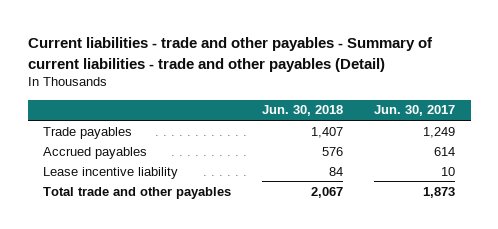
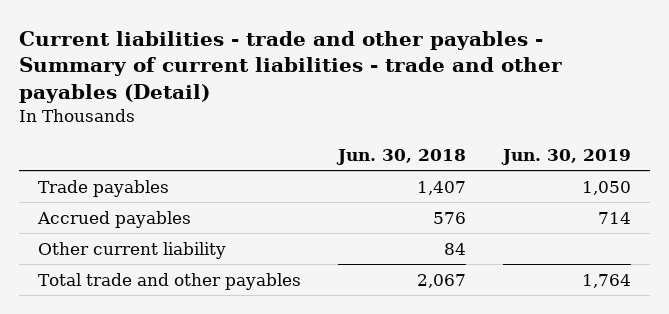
[374,105,456,117] Jun. 30, 2017 -> none
none -> [501,149,632,166] Jun. 30, 2019
[43,166,179,179] Lease incentive liability -> none
none -> [37,241,226,259] Other current liability

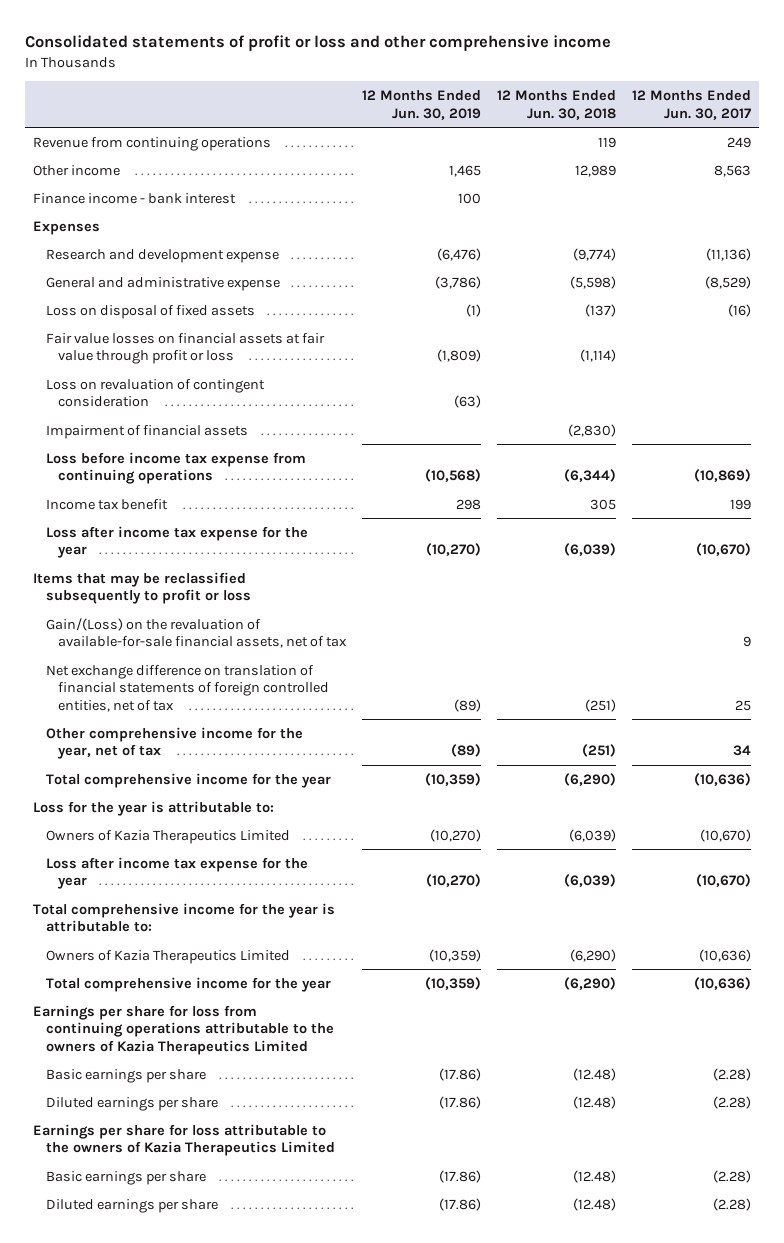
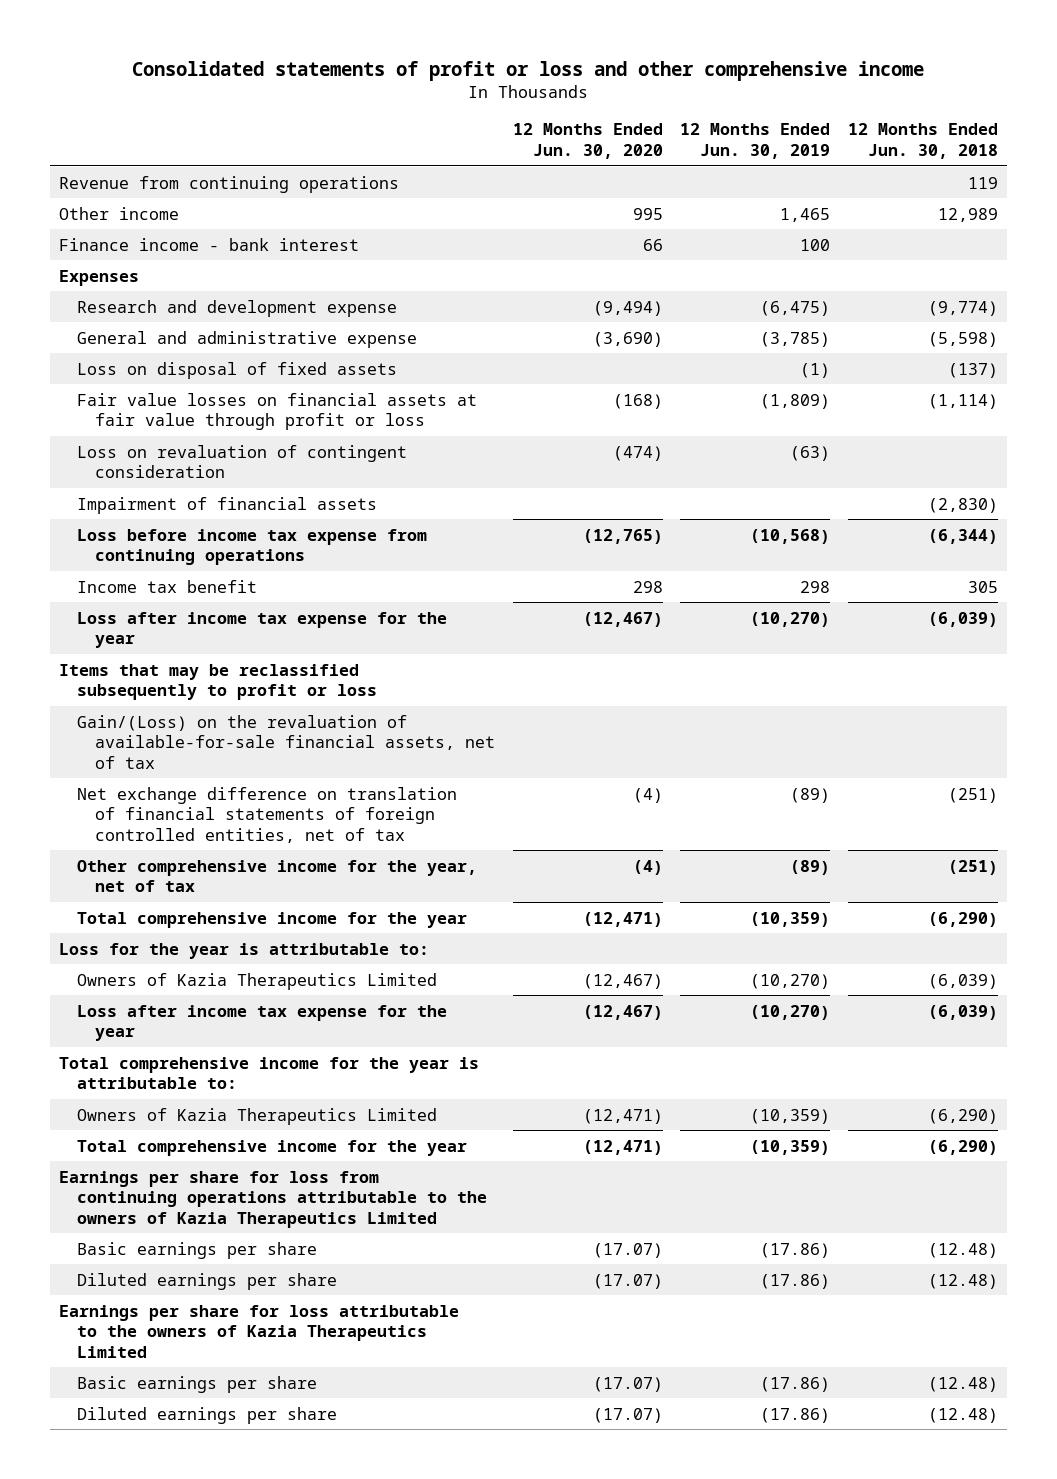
[631,90,751,120] 12 Months Ended Jun. 30, 2017 -> none
none -> [512,123,663,159] 12 Months Ended Jun. 30, 2020
[437,247,482,261] (6,476) -> [760,300,831,316] (6,475)
[435,275,482,289] (3,786) -> [760,331,831,347] (3,785)

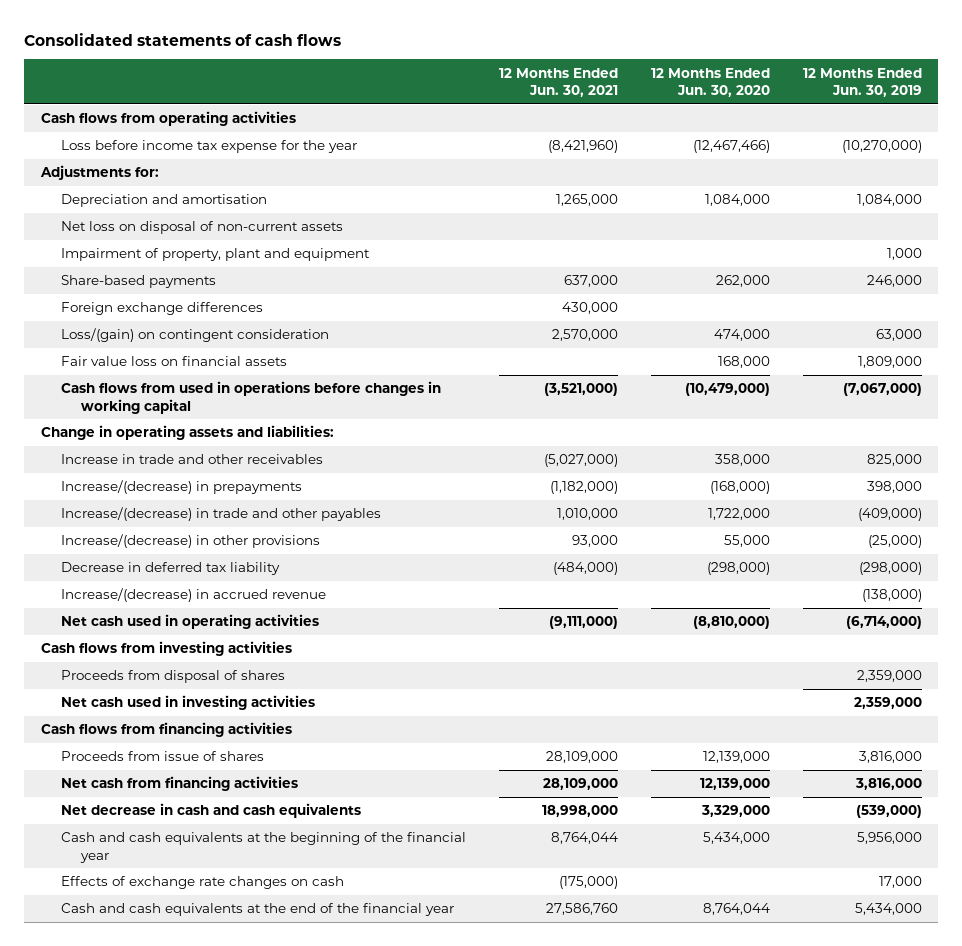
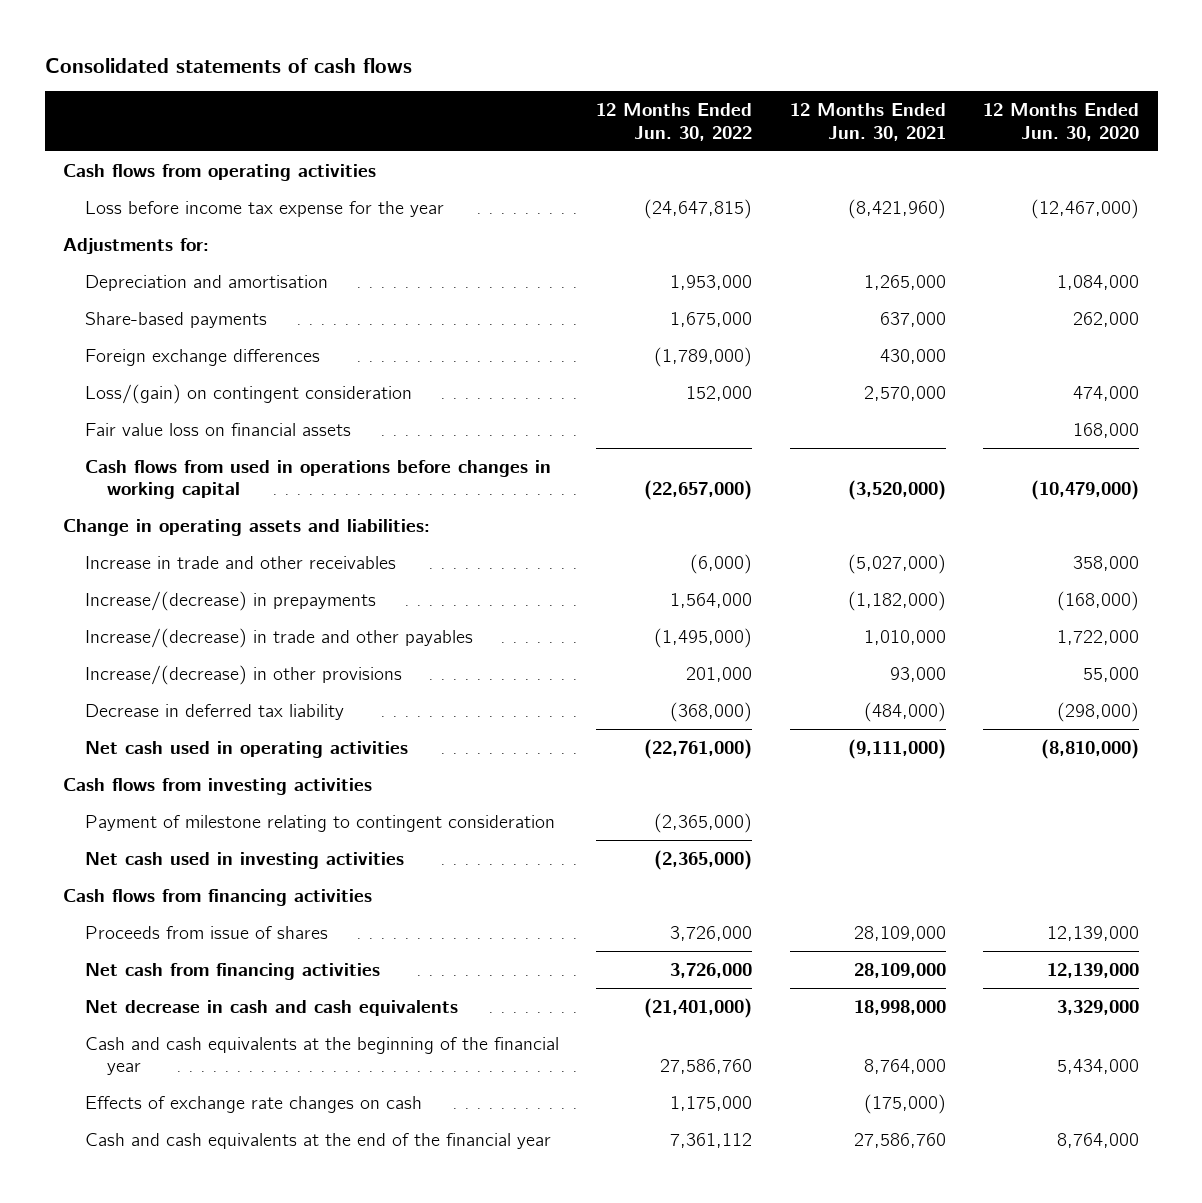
[802,67,922,97] 12 Months Ended Jun. 30, 2019 -> none
none -> [596,103,753,141] 12 Months Ended Jun. 30, 2022
[692,140,770,154] (12,467,466) -> [1031,198,1140,219] (12,467,000)
[60,221,343,235] Net loss on disposal of non-current assets -> none
[60,248,370,262] Impairment of property, plant and equipment -> none
[543,383,618,397] (3,521,000) -> [847,480,946,501] (3,520,000)
[60,588,326,603] Increase/(decrease) in accrued revenue -> none
[60,670,285,684] Proceeds from disposal of shares -> none
none -> [84,814,555,832] Payment of milestone relating to contingent consideration
[550,832,618,845] 8,764,044 -> [863,1059,946,1075] 8,764,000
[702,903,770,916] 8,764,044 -> [1057,1132,1140,1148] 8,764,000

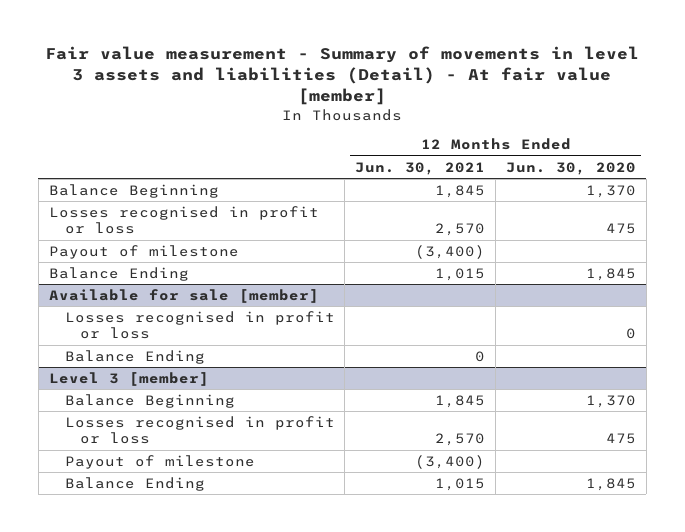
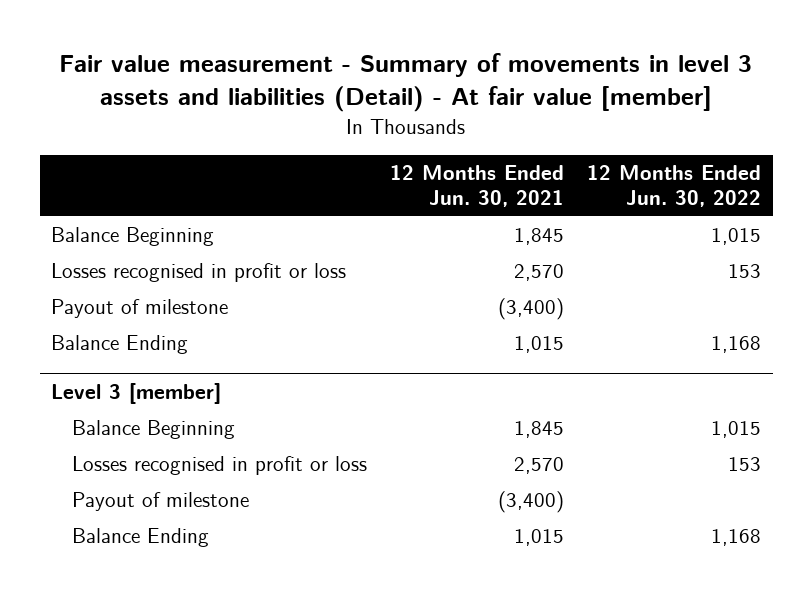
[506,161,637,175] Jun. 30, 2020 -> none
none -> [587,165,762,208] 12 Months Ended Jun. 30, 2022
[48,288,319,303] Available for sale [member] -> none
[64,310,335,340] Losses recognised in profit or loss -> none
[64,349,205,364] Balance Ending -> none

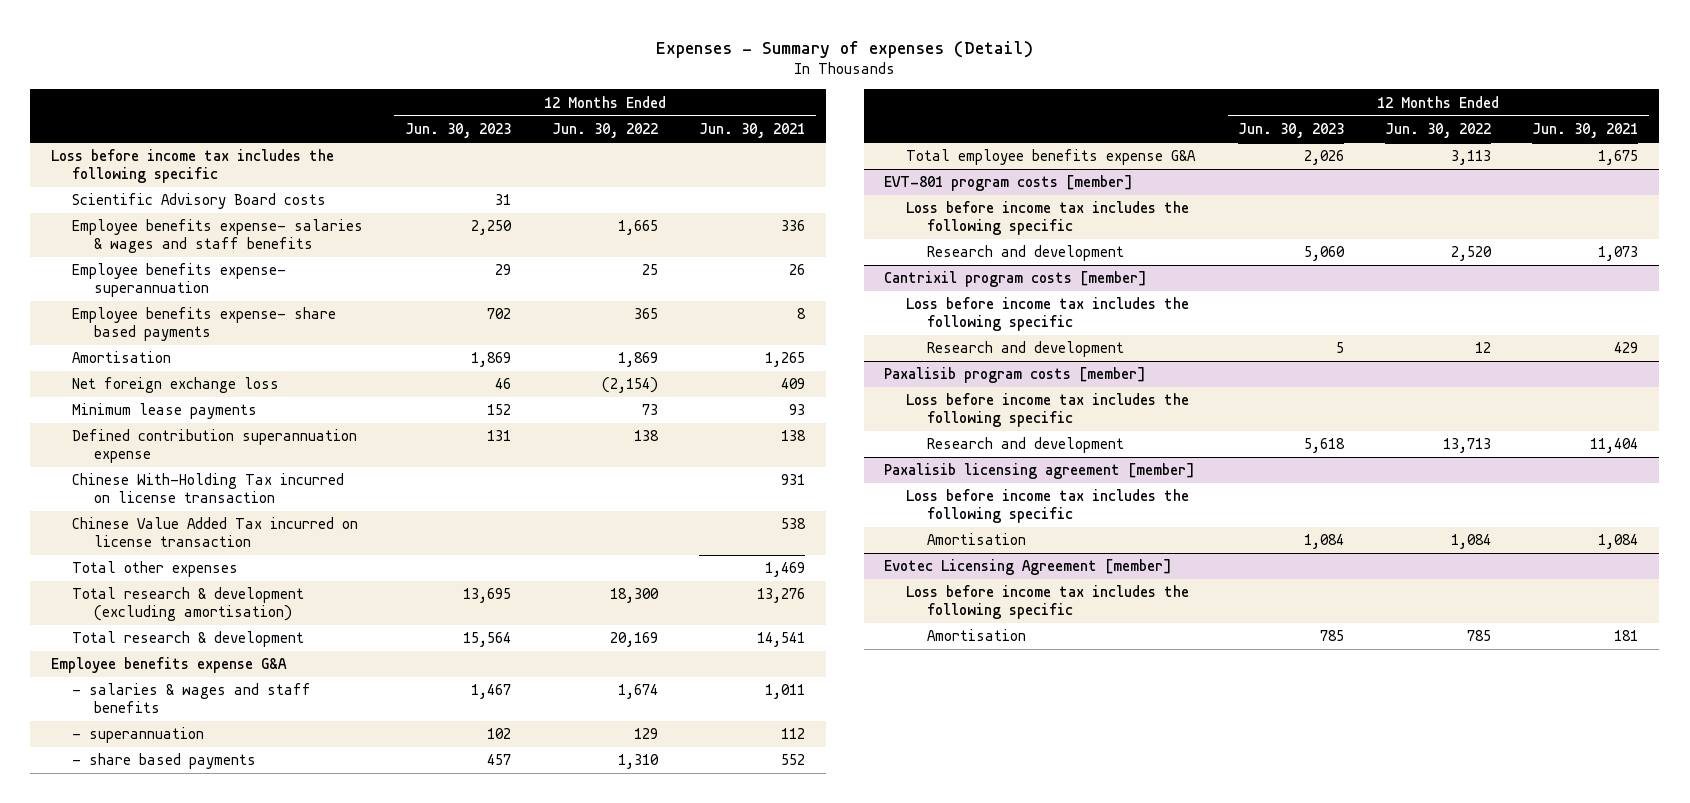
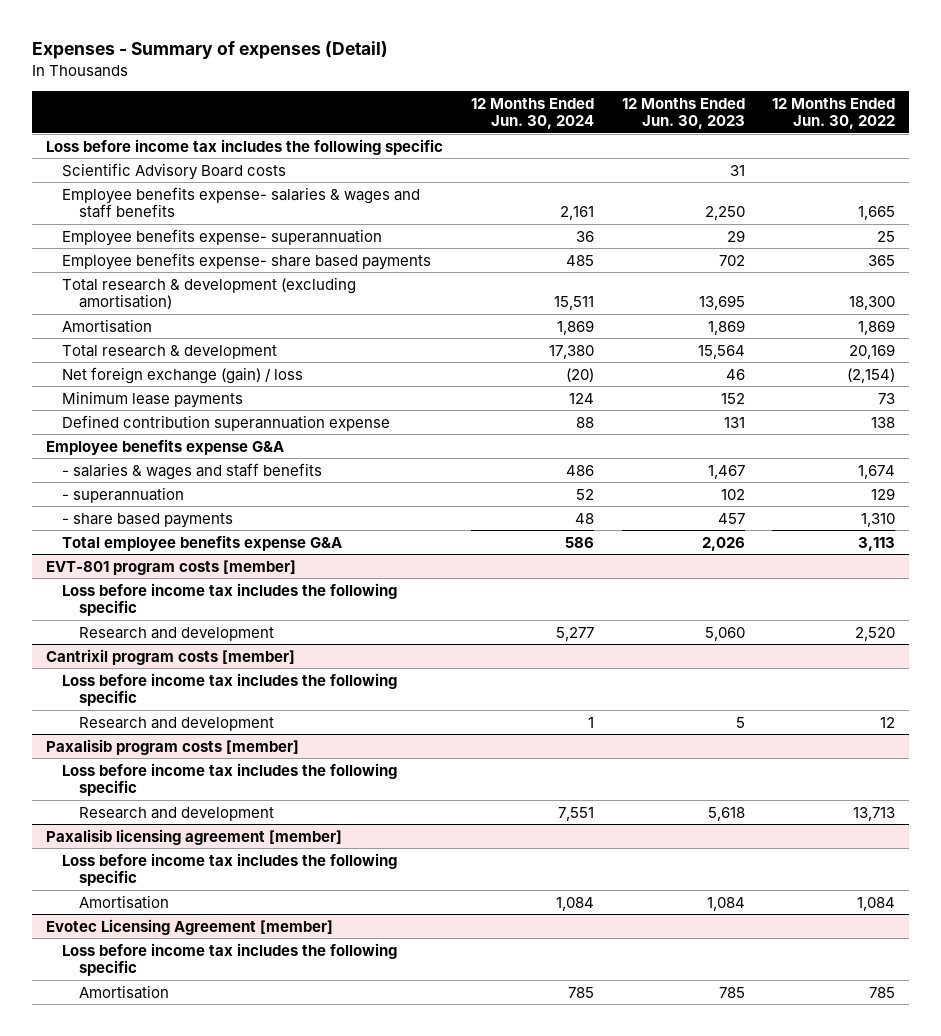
[699,123,806,139] Jun. 30, 2021 -> none
none -> [470,97,594,130] 12 Months Ended Jun. 30, 2024
[72,587,305,621] Total research & development (excluding amortisation) -> [62,276,357,310] Total research & development (excluding amortisation)
[72,631,305,648] Total research & development -> [62,344,278,359] Total research & development
[72,377,280,394] Net foreign exchange loss -> [62,366,304,384] Net foreign exchange (gain) / loss
[72,473,345,503] Chinese With-Holding Tax incurred on license transaction -> none
[72,517,359,547] Chinese Value Added Tax incurred on license transaction -> none
[72,561,239,578] Total other expenses -> none

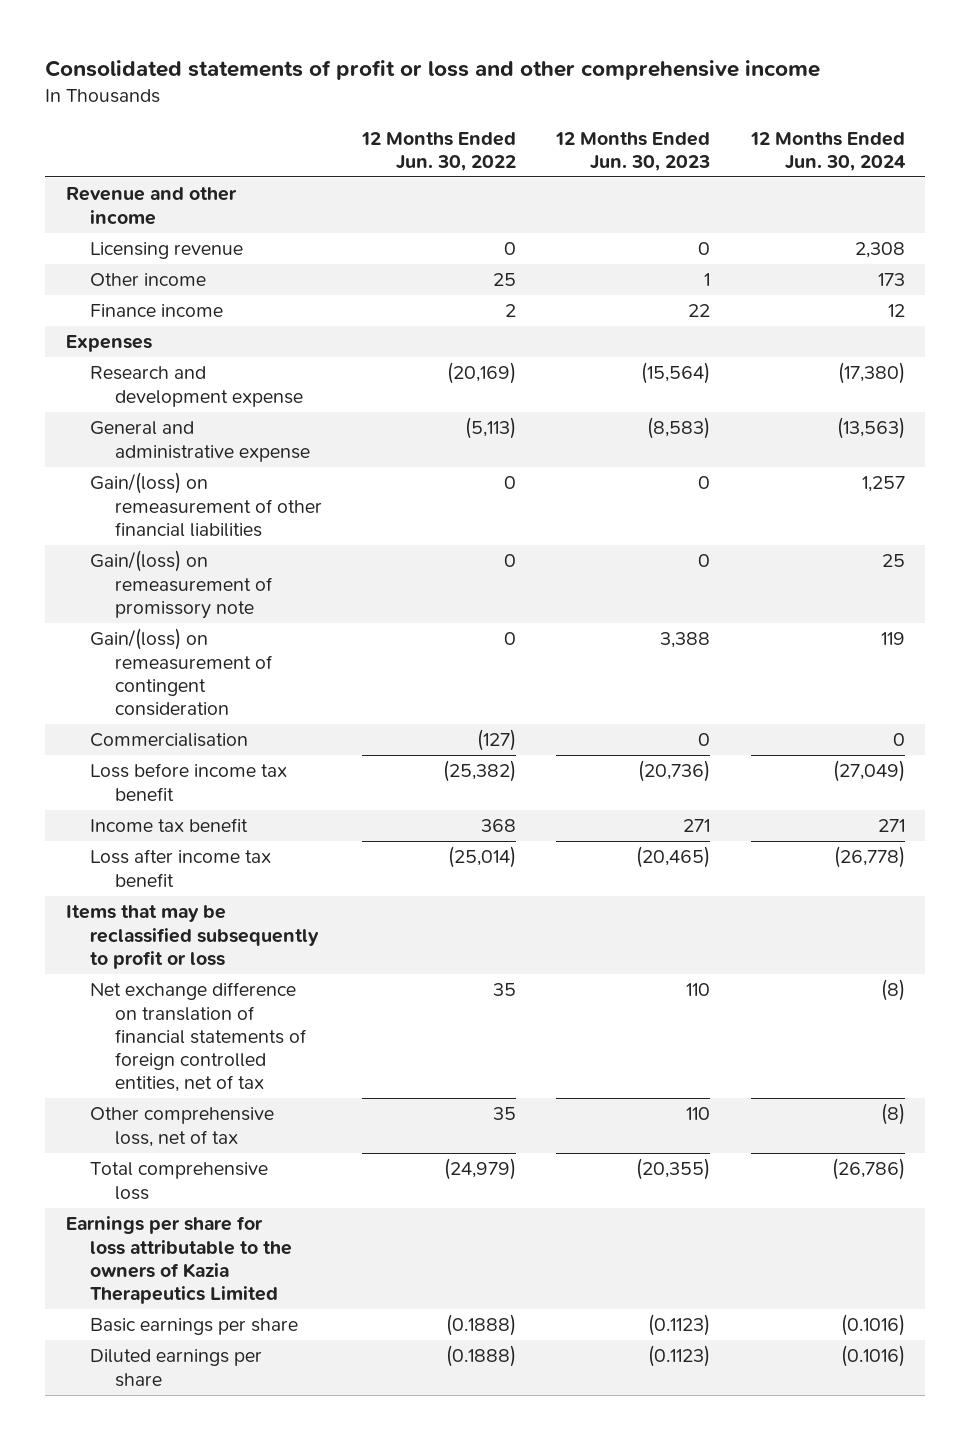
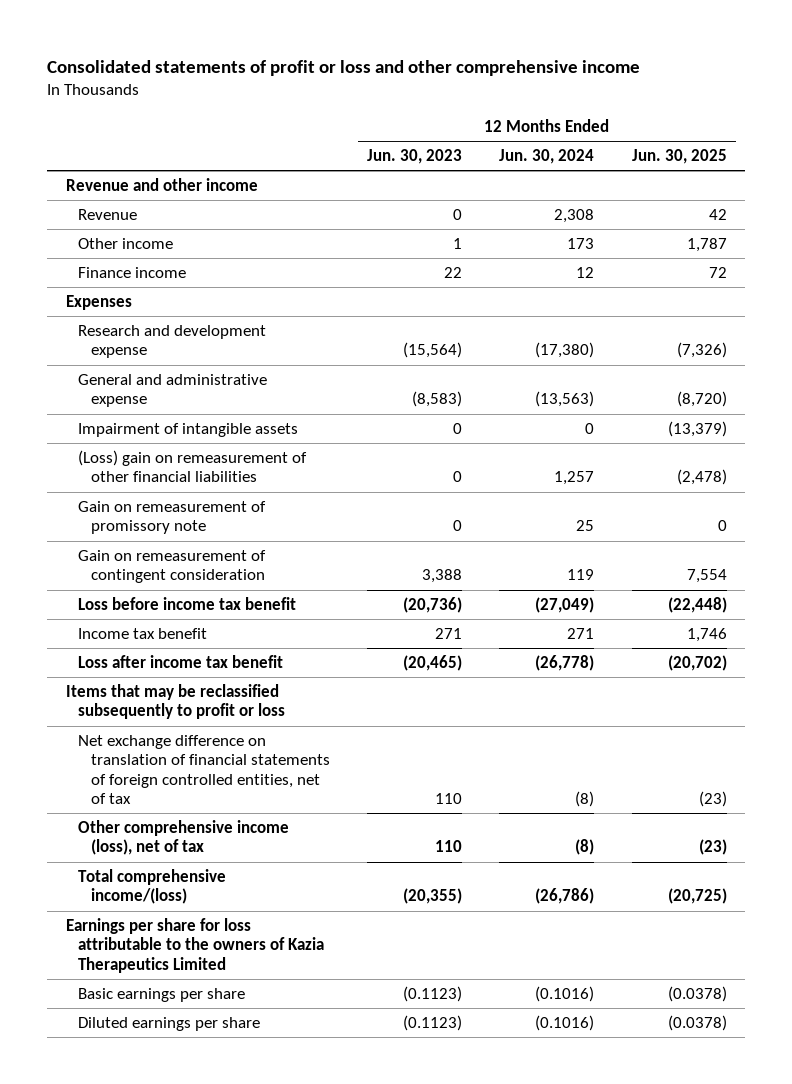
[361,131,517,171] 12 Months Ended Jun. 30, 2022 -> none
none -> [631,149,727,165] Jun. 30, 2025
[90,242,244,260] Licensing revenue -> [78,208,138,220] Revenue
[90,733,249,748] Commercialisation -> none
none -> [78,422,299,437] Impairment of intangible assets
[90,472,322,537] Gain/(loss) on remeasurement of other financial liabilities -> [78,449,308,483] (Loss) gain on remeasurement of other financial liabilities
[90,550,273,619] Gain/(loss) on remeasurement of promissory note -> [78,500,267,535] Gain on remeasurement of promissory note
[90,628,273,717] Gain/(loss) on remeasurement of contingent consideration -> [78,549,267,584] Gain on remeasurement of contingent consideration
[90,1107,275,1147] Other comprehensive loss, net of tax -> [78,819,290,856] Other comprehensive income (loss), net of tax
[90,1162,269,1200] Total comprehensive loss -> [78,868,227,905] Total comprehensive income/(loss)

